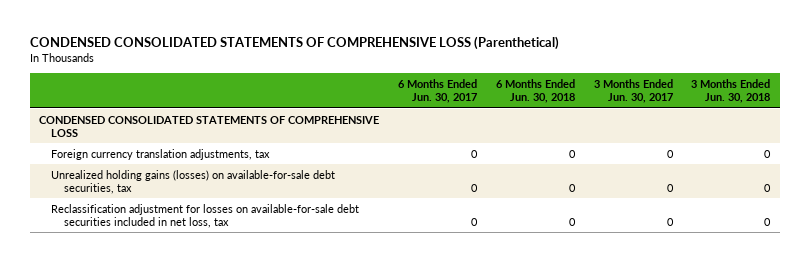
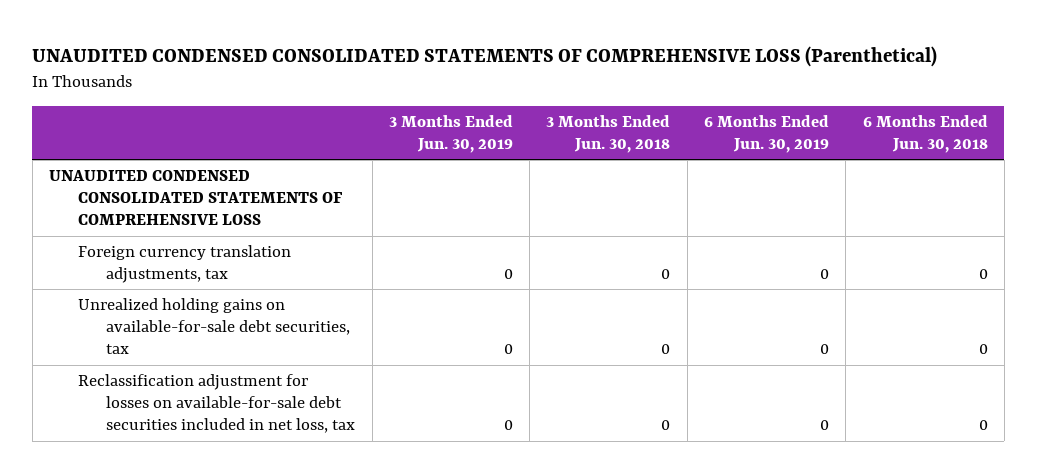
[29,36,559,51] CONDENSED CONSOLIDATED STATEMENTS OF COMPREHENSIVE LOSS (Parenthetical) -> [32,45,938,67] UNAUDITED CONDENSED CONSOLIDATED STATEMENTS OF COMPREHENSIVE LOSS (Parenthetical)
[398,79,478,104] 6 Months Ended Jun. 30, 2017 -> none
[593,79,673,104] 3 Months Ended Jun. 30, 2017 -> none
none -> [388,115,513,154] 3 Months Ended Jun. 30, 2019
none -> [704,115,830,154] 6 Months Ended Jun. 30, 2019
[39,115,380,137] CONDENSED CONSOLIDATED STATEMENTS OF COMPREHENSIVE LOSS -> [48,170,343,226] UNAUDITED CONDENSED CONSOLIDATED STATEMENTS OF COMPREHENSIVE LOSS
[51,169,336,194] Unrealized holding gains (losses) on available-for-sale debt securities, tax -> [77,298,351,355] Unrealized holding gains on available-for-sale debt securities, tax

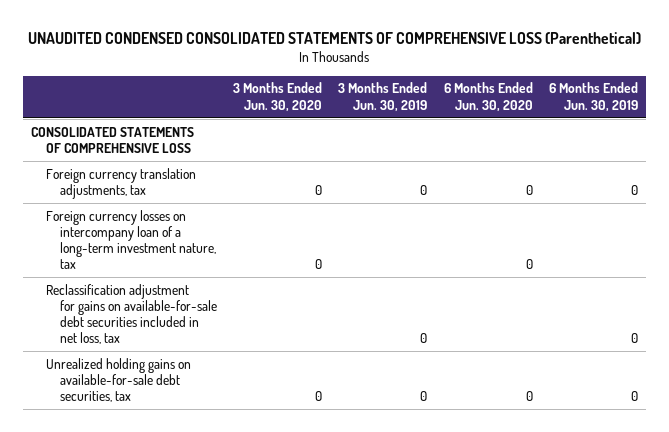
[546,115,671,154] 3 Months Ended Jun. 30, 2018 -> none
[862,115,988,154] 6 Months Ended Jun. 30, 2018 -> none
none -> [233,82,323,112] 3 Months Ended Jun. 30, 2020
none -> [443,82,533,112] 6 Months Ended Jun. 30, 2020
[48,170,343,226] UNAUDITED CONDENSED CONSOLIDATED STATEMENTS OF COMPREHENSIVE LOSS -> [31,126,195,154] CONSOLIDATED STATEMENTS OF COMPREHENSIVE LOSS
none -> [45,209,217,270] Foreign currency losses on intercompany loan of a long-term investment nature, tax
none -> [45,283,218,345] Reclassification adjustment for gains on available-for-sale debt securities included in net loss, tax
[77,374,356,434] Reclassification adjustment for losses on available-for-sale debt securities included in net loss, tax -> none

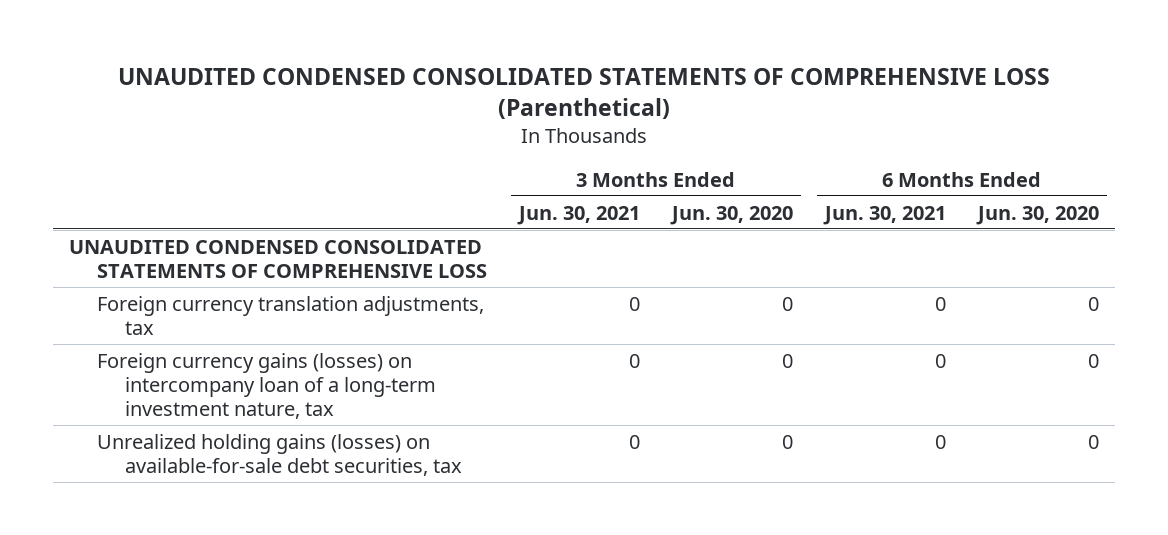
[338,82,428,112] 3 Months Ended Jun. 30, 2019 -> none
[548,82,638,112] 6 Months Ended Jun. 30, 2019 -> none
none -> [517,205,641,225] Jun. 30, 2021
none -> [822,205,946,225] Jun. 30, 2021
[31,126,195,154] CONSOLIDATED STATEMENTS OF COMPREHENSIVE LOSS -> [69,239,488,278] UNAUDITED CONDENSED CONSOLIDATED STATEMENTS OF COMPREHENSIVE LOSS
[45,283,218,345] Reclassification adjustment for gains on available-for-sale debt securities included in net loss, tax -> none
[45,209,217,270] Foreign currency losses on intercompany loan of a long-term investment nature, tax -> [97,352,437,419] Foreign currency gains (losses) on intercompany loan of a long-term investment nature, tax
[45,357,191,403] Unrealized holding gains on available-for-sale debt securities, tax -> [97,433,463,476] Unrealized holding gains (losses) on available-for-sale debt securities, tax

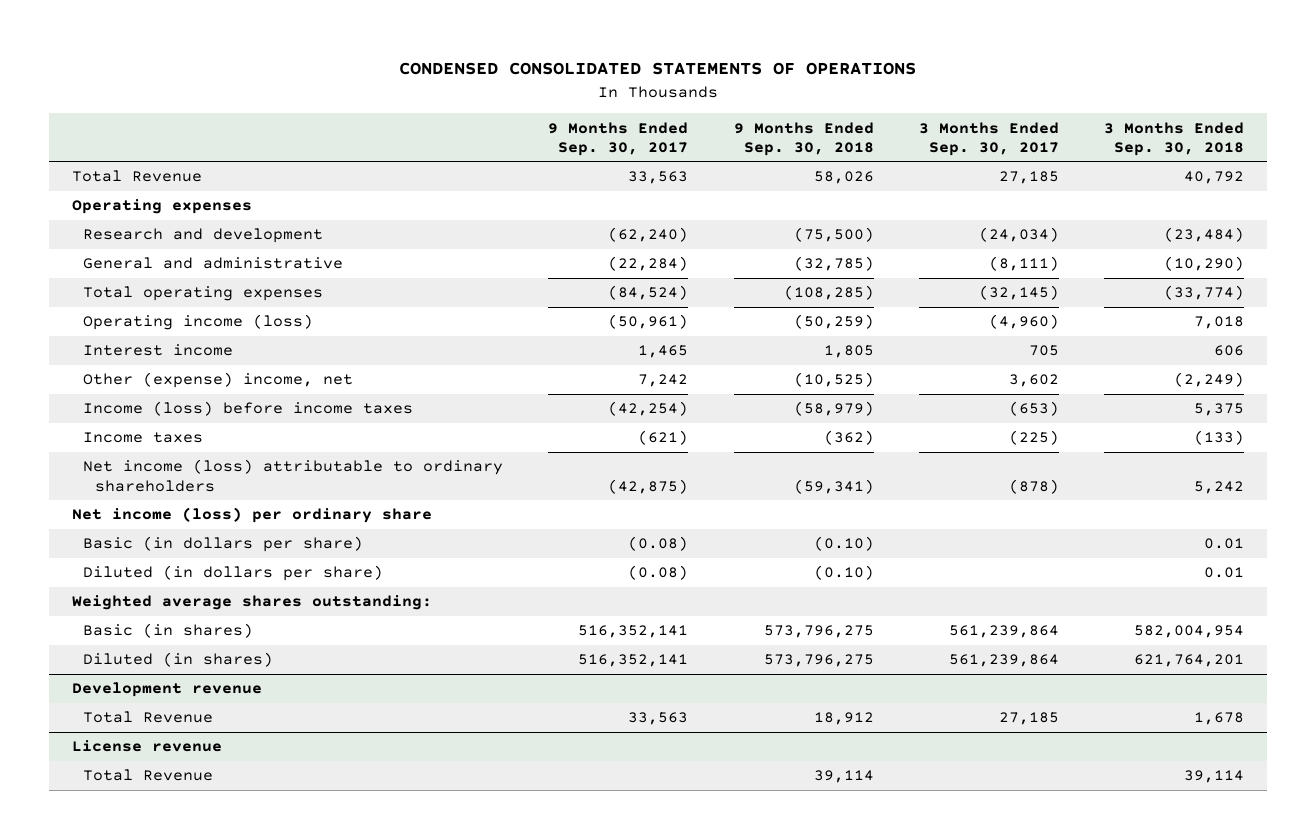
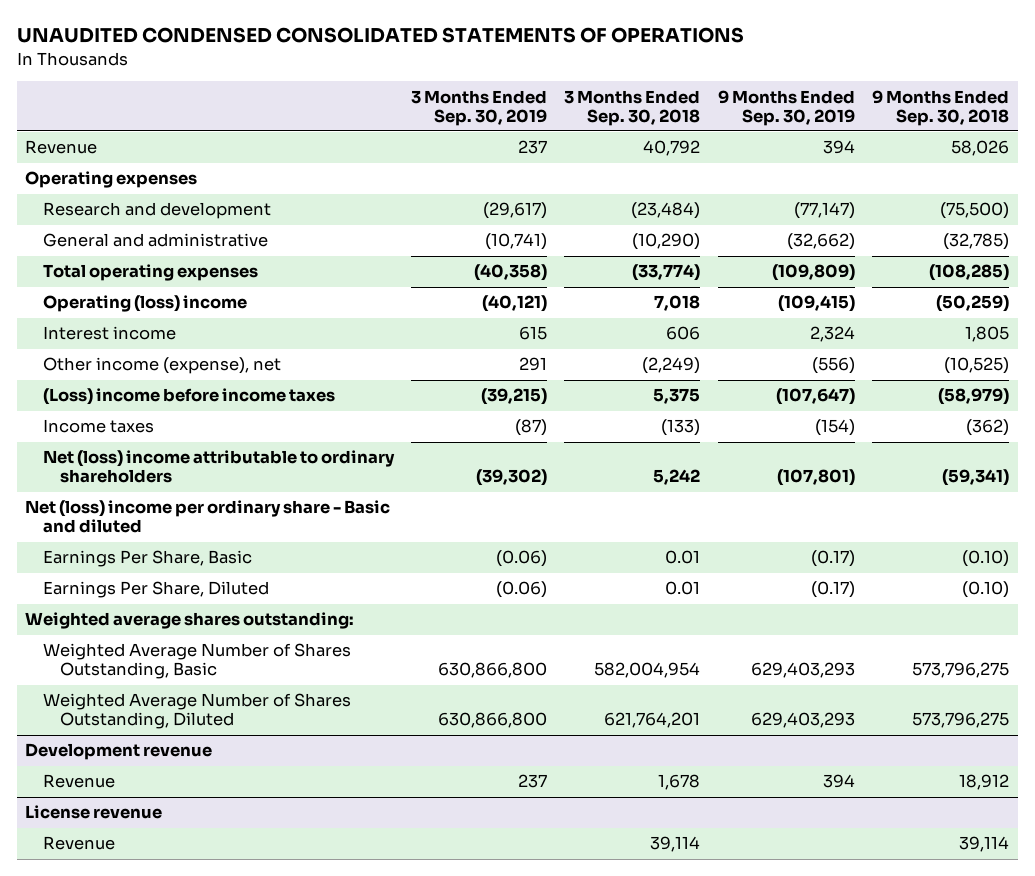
[398,62,916,76] CONDENSED CONSOLIDATED STATEMENTS OF OPERATIONS -> [16,27,744,44] UNAUDITED CONDENSED CONSOLIDATED STATEMENTS OF OPERATIONS
[548,121,689,156] 9 Months Ended Sep. 30, 2017 -> none
[919,121,1060,156] 3 Months Ended Sep. 30, 2017 -> none
none -> [411,89,548,126] 3 Months Ended Sep. 30, 2019
none -> [717,89,855,126] 9 Months Ended Sep. 30, 2019
[71,170,202,183] Total Revenue -> [25,140,98,155] Revenue
[83,314,314,331] Operating income (loss) -> [42,295,247,313] Operating (loss) income
[83,372,354,389] Other (expense) income, net -> [42,357,281,375] Other income (expense), net
[83,401,414,417] Income (loss) before income taxes -> [42,388,335,406] (Loss) income before income taxes
[83,459,504,492] Net income (loss) attributable to ordinary shareholders -> [42,450,395,484] Net (loss) income attributable to ordinary shareholders
[71,507,432,524] Net income (loss) per ordinary share -> [25,500,391,534] Net (loss) income per ordinary share - Basic and diluted
[83,536,364,553] Basic (in dollars per share) -> [42,550,252,568] Earnings Per Share, Basic
[83,565,384,582] Diluted (in dollars per share) -> [42,581,269,599] Earnings Per Share, Diluted
[83,623,254,639] Basic (in shares) -> [42,643,351,680] Weighted Average Number of Shares Outstanding, Basic
[83,652,274,668] Diluted (in shares) -> [42,693,351,730] Weighted Average Number of Shares Outstanding, Diluted
[83,711,214,724] Total Revenue -> [42,774,115,789] Revenue
[83,769,214,782] Total Revenue -> [42,836,115,851] Revenue

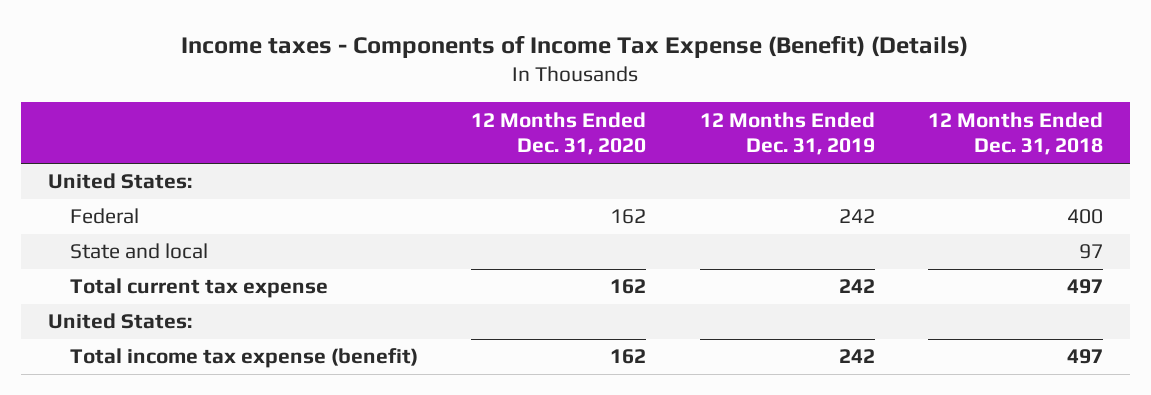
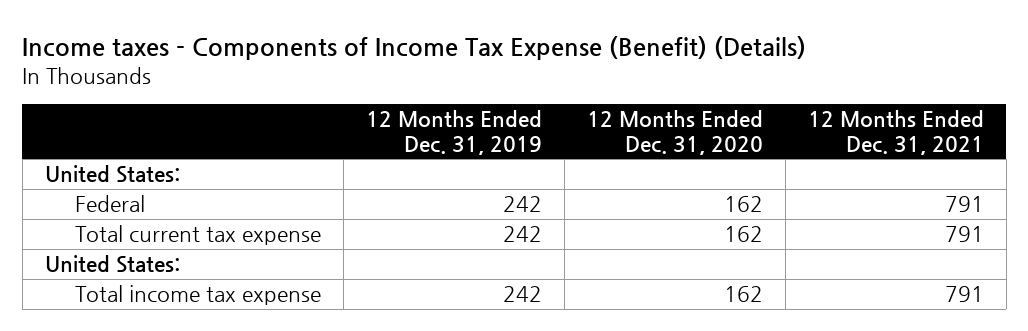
[928,111,1104,156] 12 Months Ended Dec. 31, 2018 -> none
none -> [807,110,984,155] 12 Months Ended Dec. 31, 2021
[69,243,208,260] State and local -> none
[69,348,418,369] Total income tax expense (benefit) -> [75,285,322,306] Total income tax expense

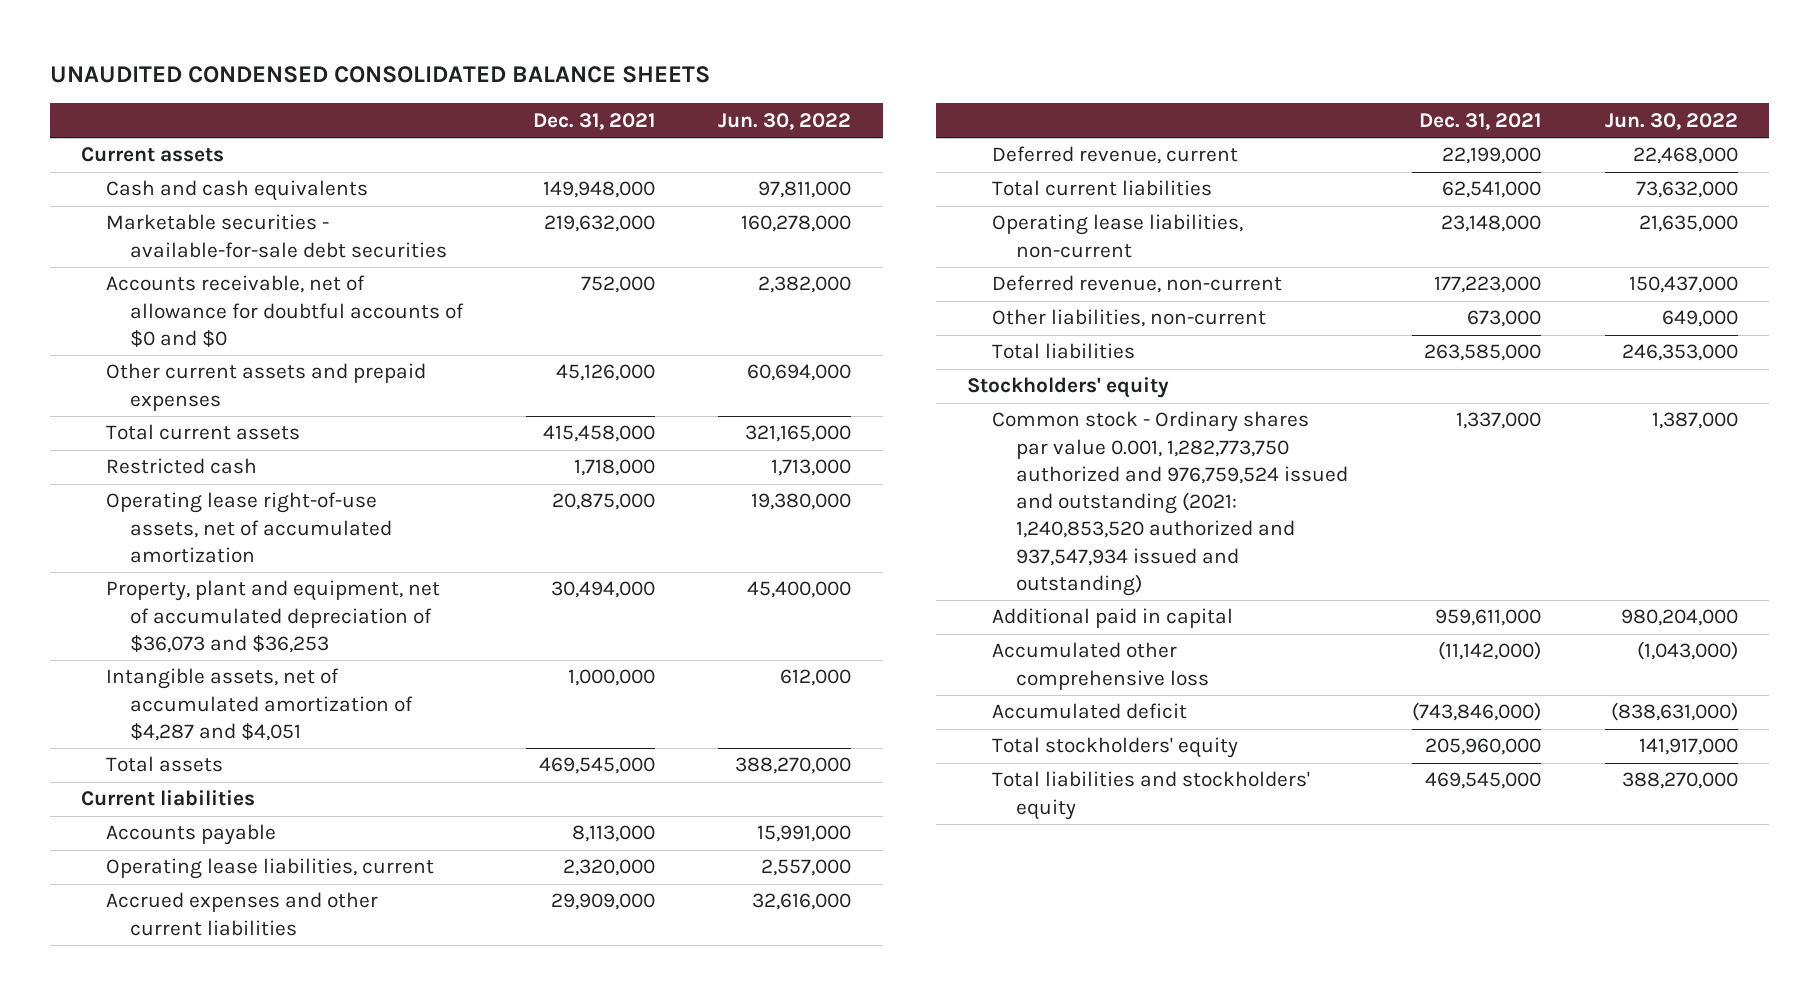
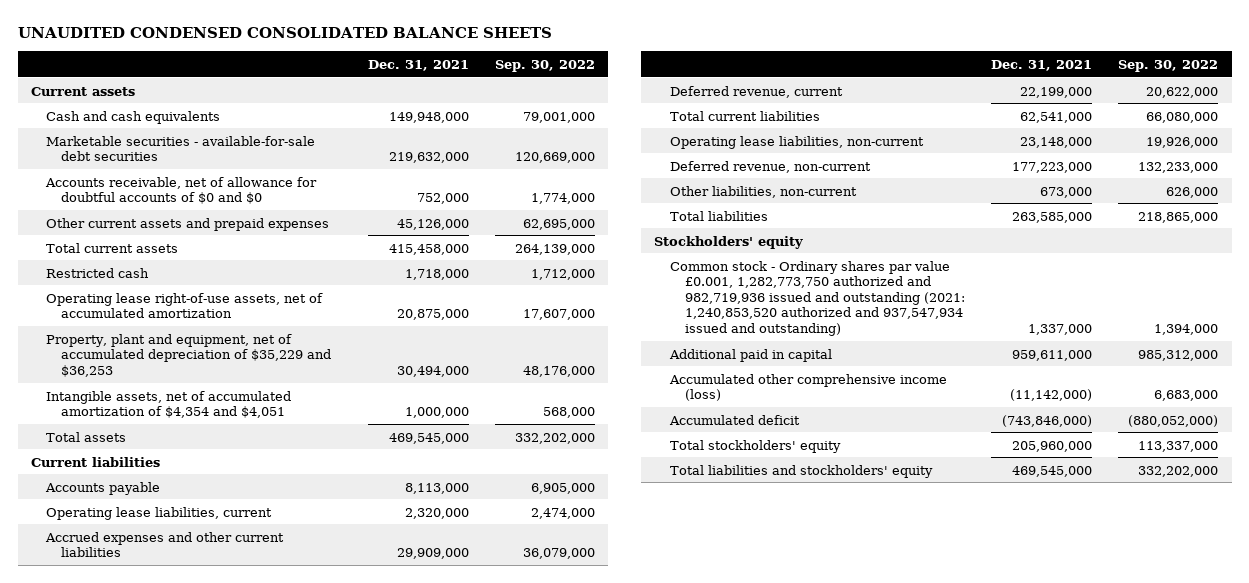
[718,112,852,130] Jun. 30, 2022 -> none
none -> [494,60,595,73] Sep. 30, 2022
[105,580,440,653] Property, plant and equipment, net of accumulated depreciation of $36,073 and $36,253 -> [46,333,332,377] Property, plant and equipment, net of accumulated depreciation of $35,229 and $36,253
[105,668,414,741] Intangible assets, net of accumulated amortization of $4,287 and $4,051 -> [46,390,292,419] Intangible assets, net of accumulated amortization of $4,354 and $4,051
[991,411,1349,596] Common stock - Ordinary shares par value 0.001, 1,282,773,750 authorized and 976,759,524 issued and outstanding (2021: 1,240,853,520 authorized and 937,547,934 issued and outstanding) -> [669,260,965,336] Common stock - Ordinary shares par value £0.001, 1,282,773,750 authorized and 982,719,936 issued and outstanding (2021: 1,240,853,520 authorized and 937,547,934 issued and outstanding)
[991,642,1210,690] Accumulated other comprehensive loss -> [668,373,947,402] Accumulated other comprehensive income (loss)

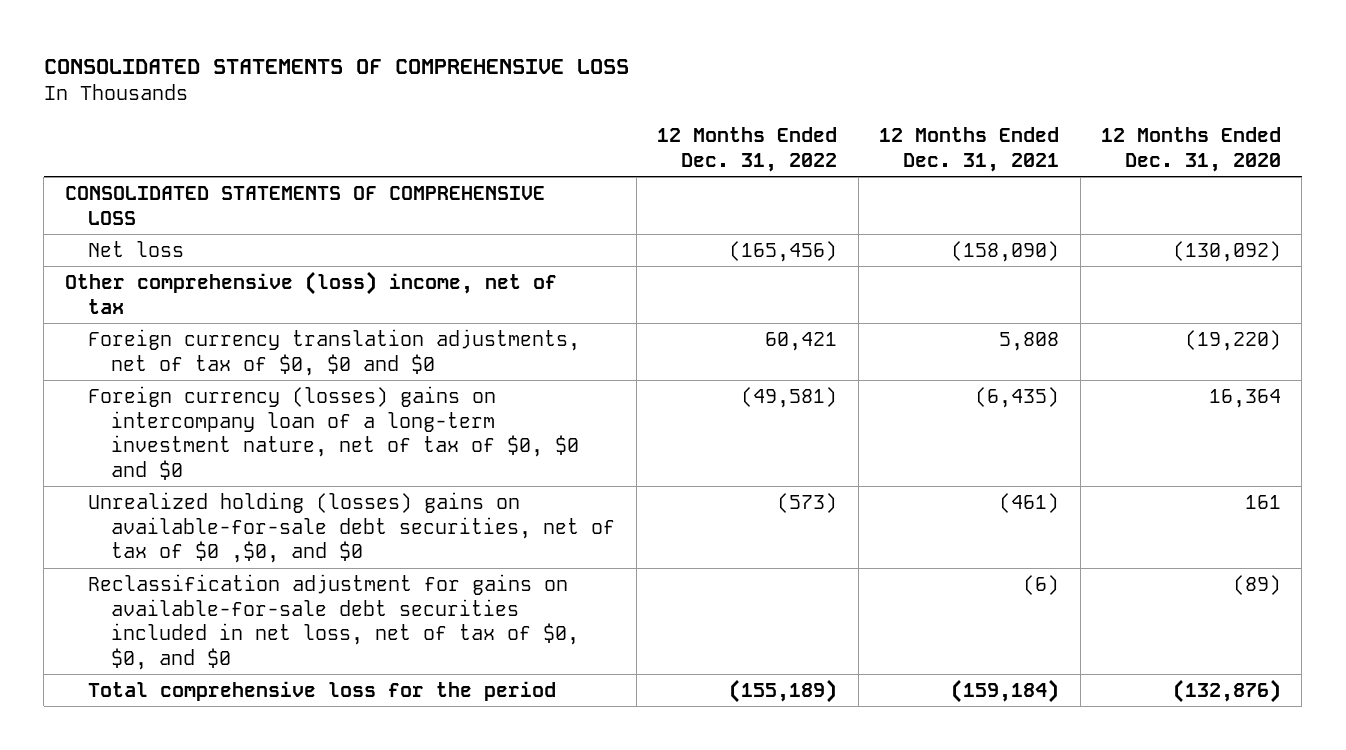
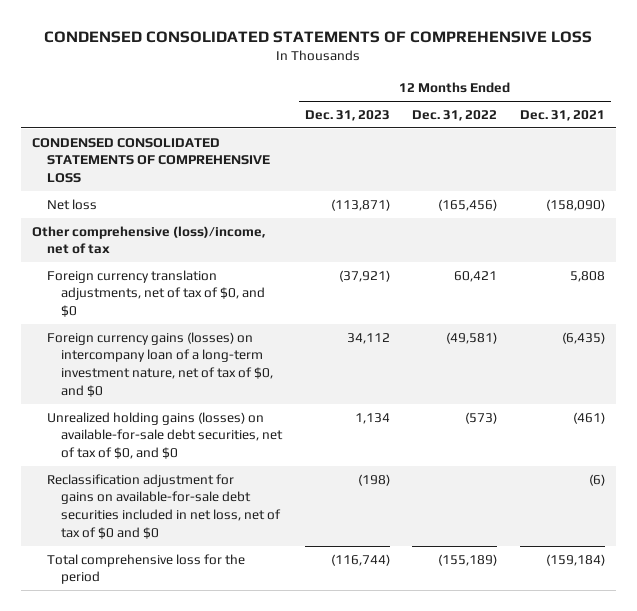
[43,58,629,74] CONSOLIDATED STATEMENTS OF COMPREHENSIVE LOSS -> [44,30,593,43] CONDENSED CONSOLIDATED STATEMENTS OF COMPREHENSIVE LOSS
[1101,127,1282,172] 12 Months Ended Dec. 31, 2020 -> none
none -> [304,109,390,121] Dec. 31, 2023
[64,185,545,225] CONSOLIDATED STATEMENTS OF COMPREHENSIVE LOSS -> [31,137,270,184] CONDENSED CONSOLIDATED STATEMENTS OF COMPREHENSIVE LOSS
[64,270,557,314] Other comprehensive (loss) income, net of tax -> [31,225,265,255] Other comprehensive (loss)/income, net of tax
[88,328,581,376] Foreign currency translation adjustments, net of tax of $0, $0 and $0 -> [46,269,266,318] Foreign currency translation adjustments, net of tax of $0, and $0
[88,385,580,481] Foreign currency (losses) gains on intercompany loan of a long-term investment nature, net of tax of $0, $0 and $0 -> [46,331,274,397] Foreign currency gains (losses) on intercompany loan of a long-term investment nature, net of tax of $0, and $0
[88,491,616,564] Unrealized holding (losses) gains on available-for-sale debt securities, net of tax of $0 ,$0, and $0 -> [46,411,284,460] Unrealized holding gains (losses) on available-for-sale debt securities, net of tax of $0, and $0
[88,573,580,671] Reclassification adjustment for gains on available-for-sale debt securities included in net loss, net of tax of $0, $0, and $0 -> [46,473,282,539] Reclassification adjustment for gains on available-for-sale debt securities included in net loss, net of tax of $0 and $0

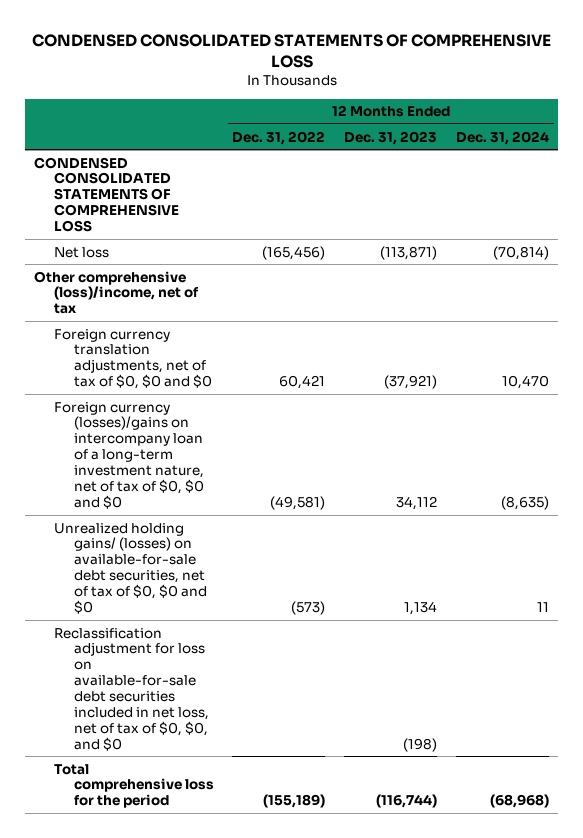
[519,109,605,121] Dec. 31, 2021 -> none
none -> [455,130,549,145] Dec. 31, 2024
[46,269,266,318] Foreign currency translation adjustments, net of tax of $0, and $0 -> [54,328,212,390] Foreign currency translation adjustments, net of tax of $0, $0 and $0
[46,331,274,397] Foreign currency gains (losses) on intercompany loan of a long-term investment nature, net of tax of $0, and $0 -> [54,401,204,509] Foreign currency (losses)/gains on intercompany loan of a long-term investment nature, net of tax of $0, $0 and $0
[46,411,284,460] Unrealized holding gains (losses) on available-for-sale debt securities, net of tax of $0, and $0 -> [54,522,207,614] Unrealized holding gains/ (losses) on available-for-sale debt securities, net of tax of $0, $0 and $0
[46,473,282,539] Reclassification adjustment for gains on available-for-sale debt securities included in net loss, net of tax of $0 and $0 -> [54,627,209,751] Reclassification adjustment for loss on available-for-sale debt securities included in net loss, net of tax of $0, $0, and $0

